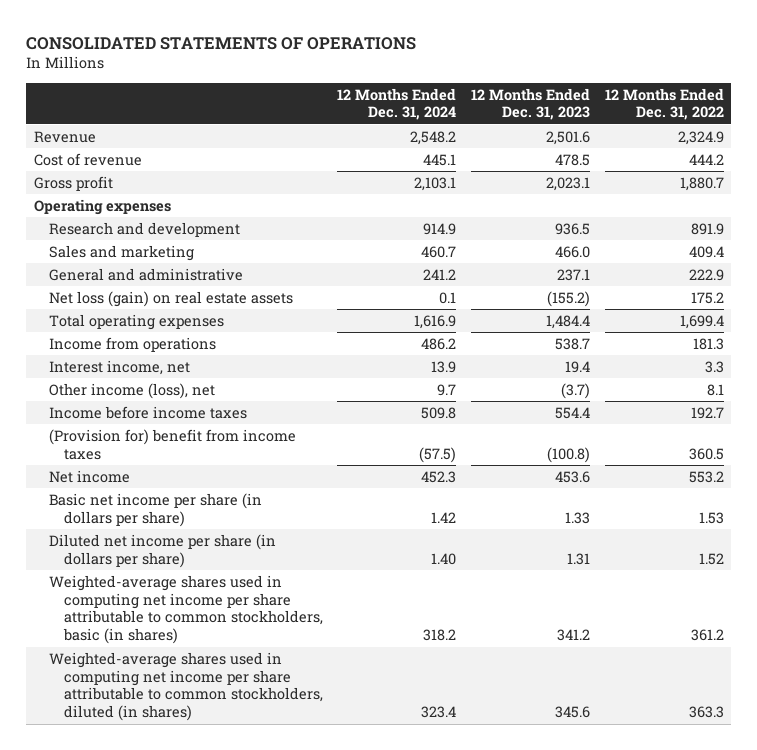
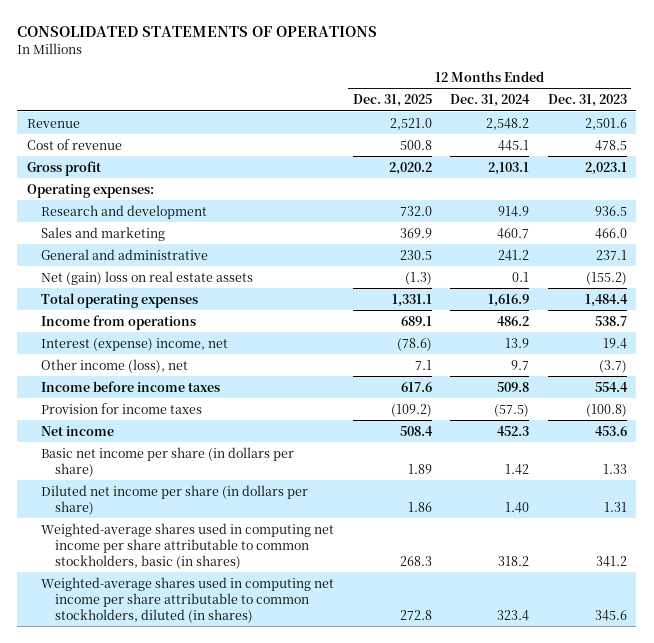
[604,87,724,121] 12 Months Ended Dec. 31, 2022 -> none
none -> [352,94,432,108] Dec. 31, 2025
[33,198,171,215] Operating expenses -> [26,183,154,198] Operating expenses:
[48,290,293,307] Net loss (gain) on real estate assets -> [41,270,254,285] Net (gain) loss on real estate assets
[48,359,190,375] Interest income, net -> [41,337,229,351] Interest (expense) income, net
[48,428,296,460] (Provision for) benefit from income taxes -> [41,402,203,414] Provision for income taxes

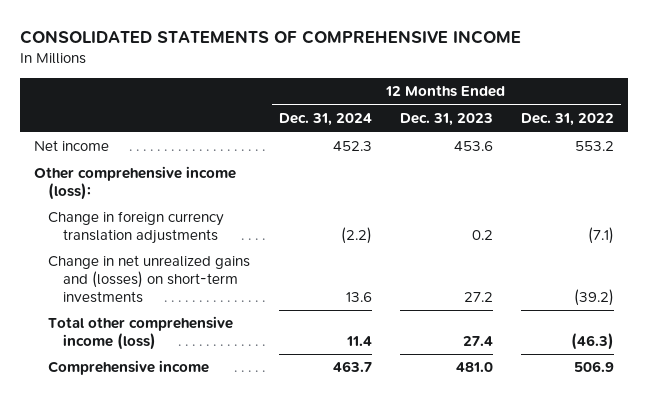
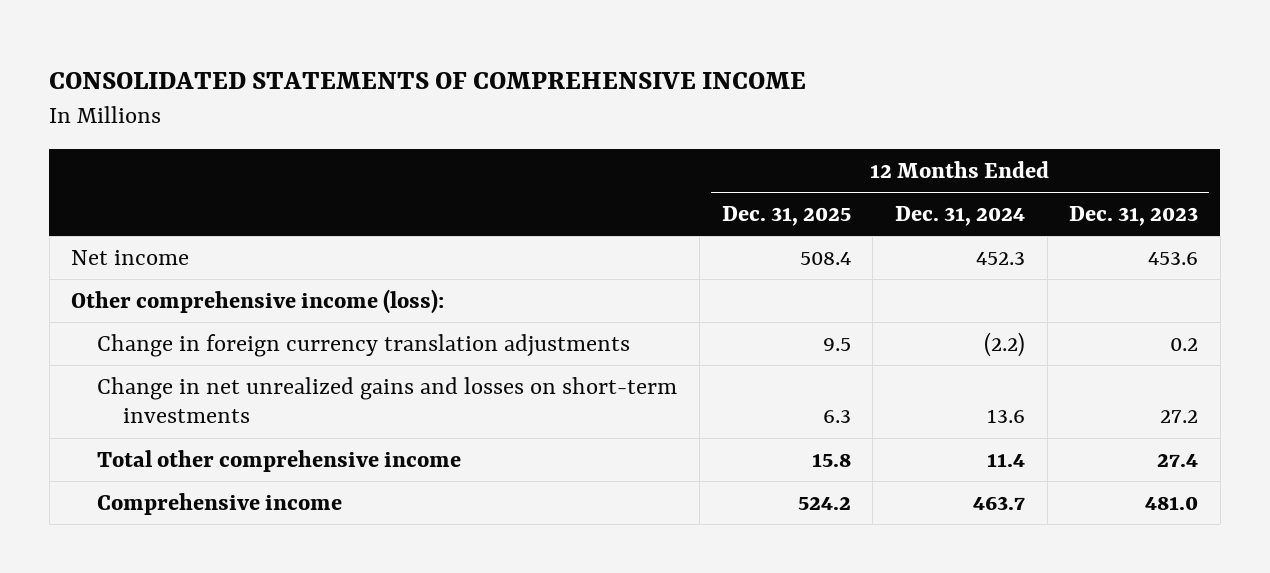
[521,113,615,127] Dec. 31, 2022 -> none
none -> [721,206,851,227] Dec. 31, 2025
[48,255,251,303] Change in net unrealized gains and (losses) on short-term investments -> [97,376,678,424] Change in net unrealized gains and losses on short-term investments
[48,316,234,351] Total other comprehensive income (loss) -> [97,449,462,472] Total other comprehensive income

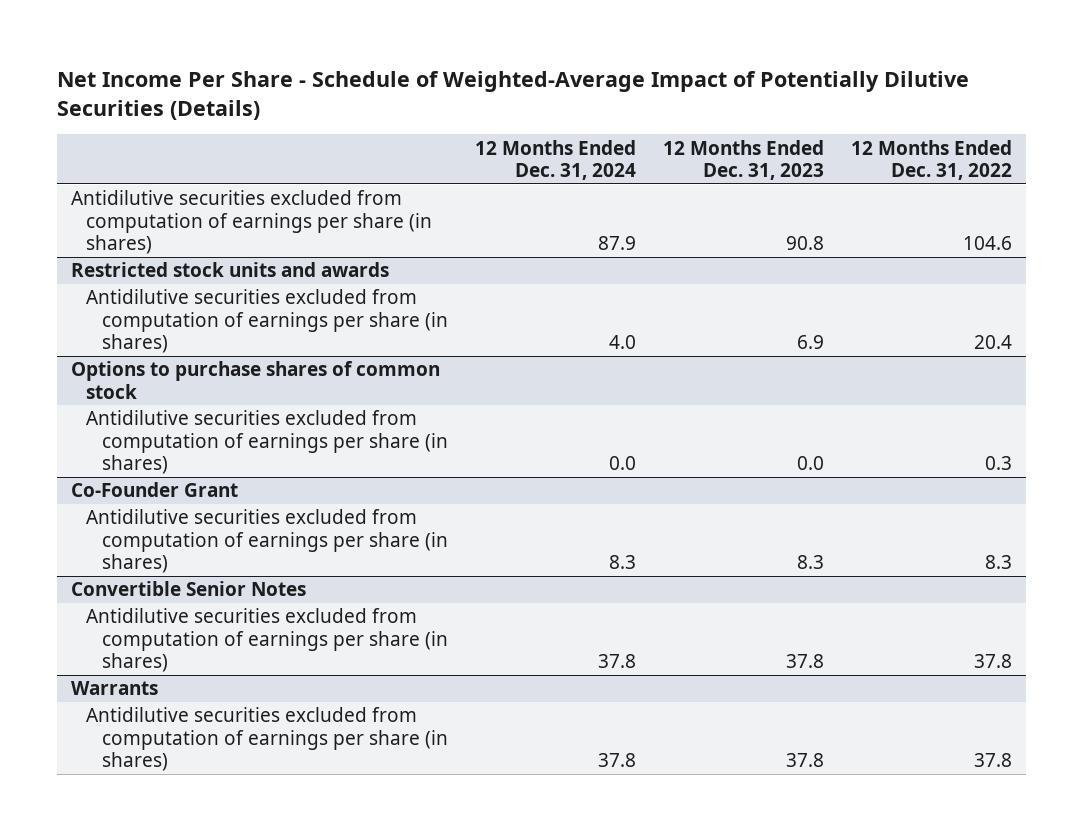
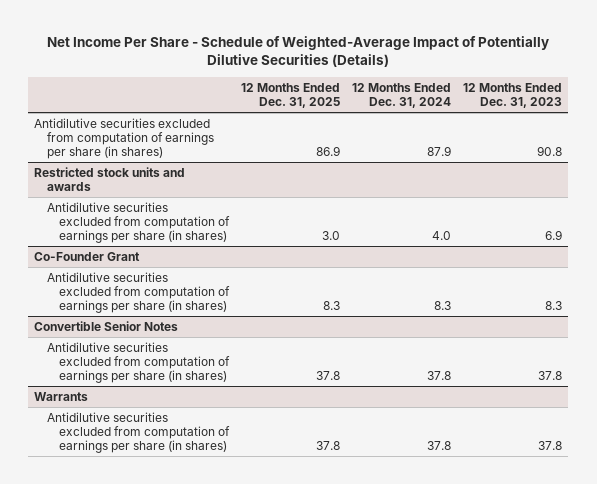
[851,139,1013,181] 12 Months Ended Dec. 31, 2022 -> none
none -> [240,82,340,108] 12 Months Ended Dec. 31, 2025
[71,361,441,399] Options to purchase shares of common stock -> none
[86,410,448,475] Antidilutive securities excluded from computation of earnings per share (in shares) -> none

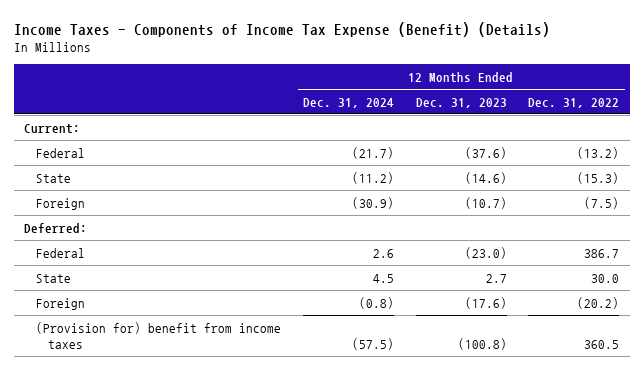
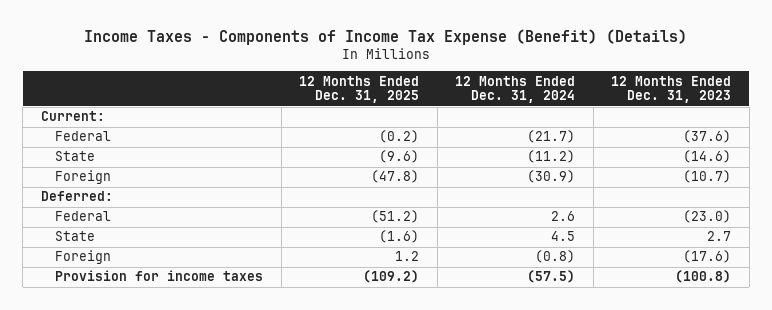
[528,97,620,108] Dec. 31, 2022 -> none
none -> [299,75,420,104] 12 Months Ended Dec. 31, 2025
[36,321,282,349] (Provision for) benefit from income taxes -> [55,270,264,282] Provision for income taxes

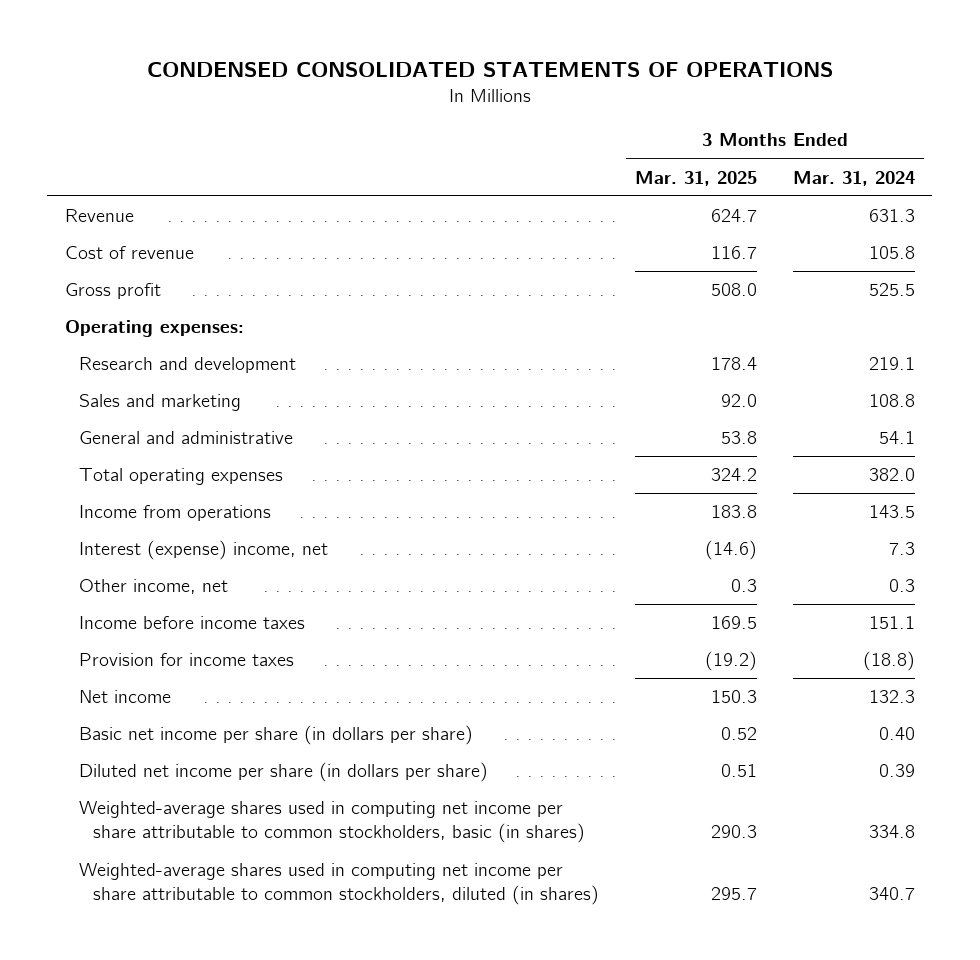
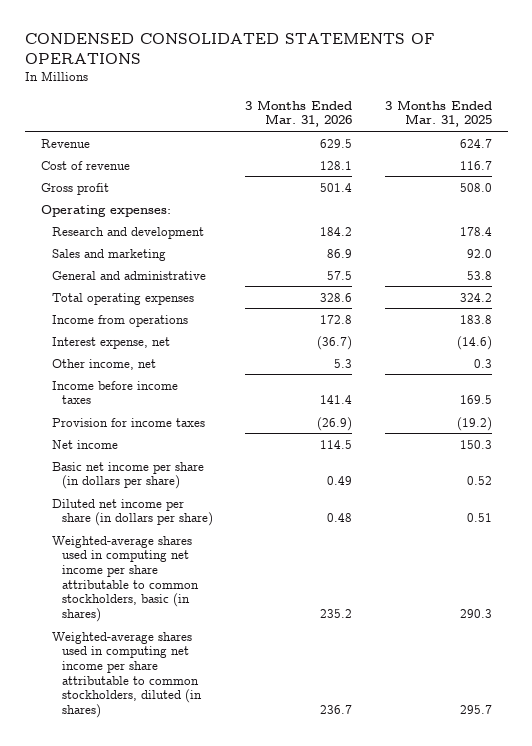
[792,170,915,186] Mar. 31, 2024 -> none
none -> [245,99,353,128] 3 Months Ended Mar. 31, 2026
[79,540,329,561] Interest (expense) income, net -> [51,336,170,349] Interest expense, net

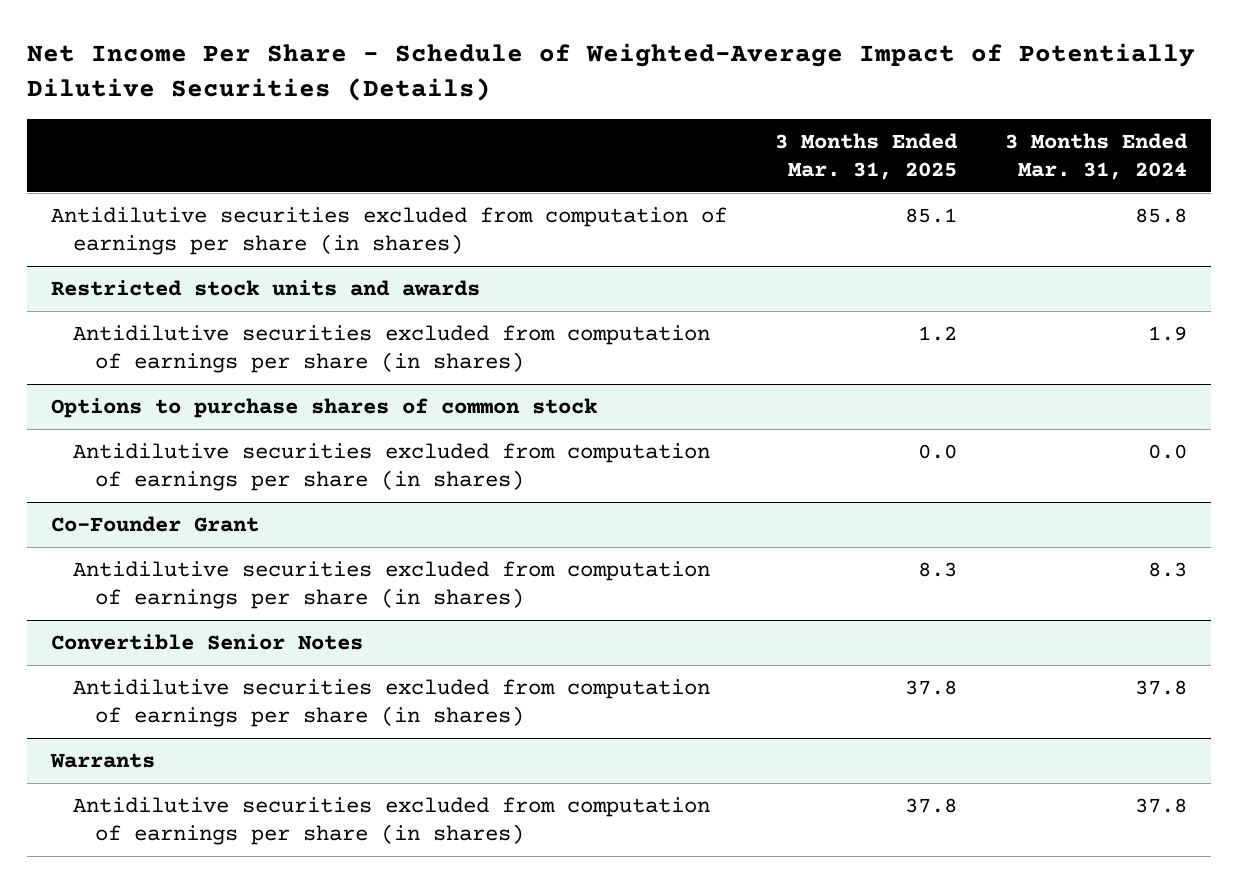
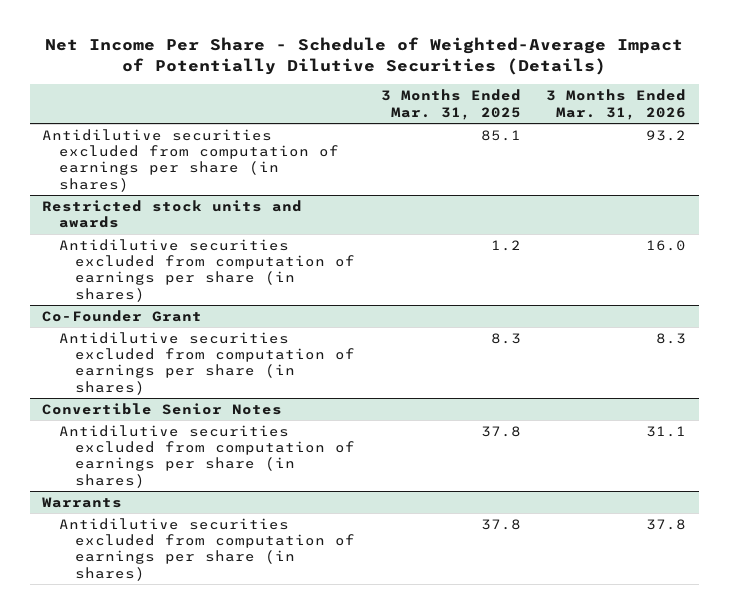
[1004,132,1188,180] 3 Months Ended Mar. 31, 2024 -> none
none -> [546,89,687,120] 3 Months Ended Mar. 31, 2026
[50,398,597,419] Options to purchase shares of common stock -> none
[73,443,711,492] Antidilutive securities excluded from computation of earnings per share (in shares) -> none

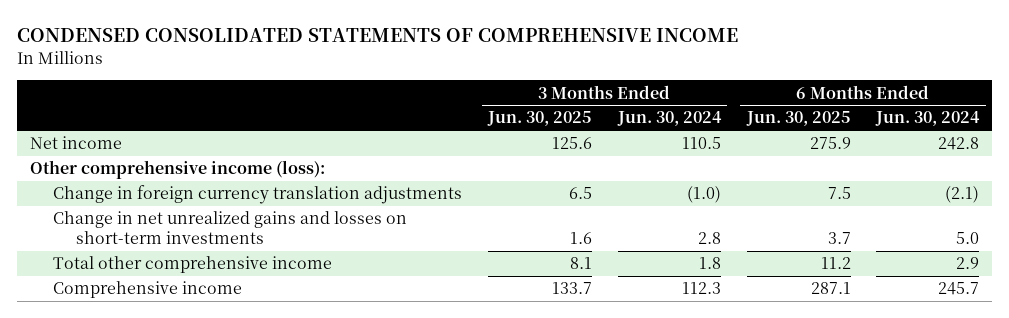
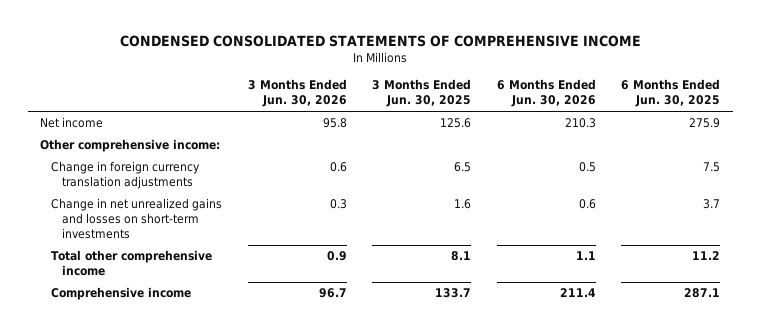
[616,111,722,127] Jun. 30, 2024 -> none
[875,111,981,127] Jun. 30, 2024 -> none
none -> [247,79,347,108] 3 Months Ended Jun. 30, 2026
none -> [496,79,596,108] 6 Months Ended Jun. 30, 2026
[29,160,325,180] Other comprehensive income (loss): -> [40,139,221,153] Other comprehensive income:

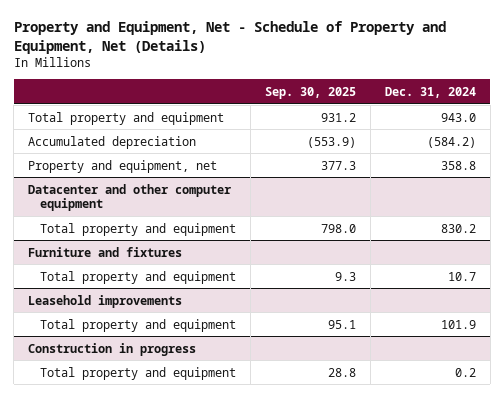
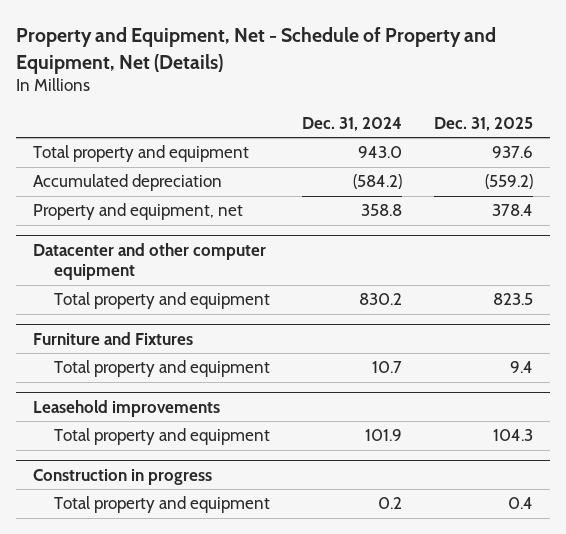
[264,86,356,99] Sep. 30, 2025 -> none
none -> [434,116,534,131] Dec. 31, 2025
[28,246,183,257] Furniture and fixtures -> [32,331,193,345] Furniture and Fixtures

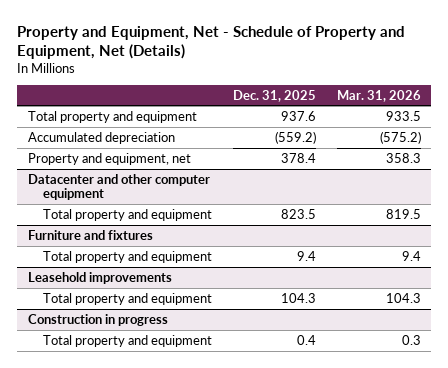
[302,116,403,131] Dec. 31, 2024 -> none
none -> [336,89,421,102] Mar. 31, 2026
[32,331,193,345] Furniture and Fixtures -> [27,229,153,240] Furniture and fixtures

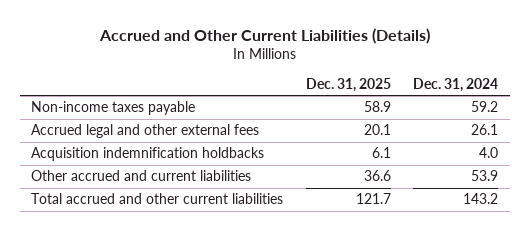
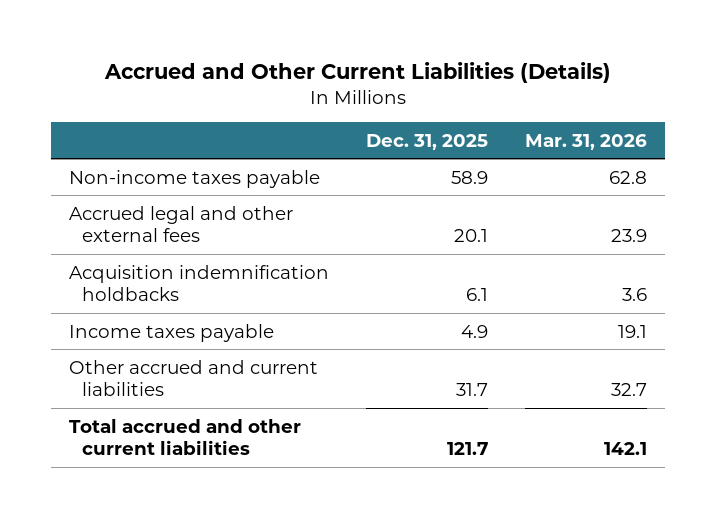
[413,77,499,92] Dec. 31, 2024 -> none
none -> [524,133,647,150] Mar. 31, 2026
none -> [68,323,274,342] Income taxes payable
[363,170,391,182] 36.6 -> [455,383,488,397] 31.7

